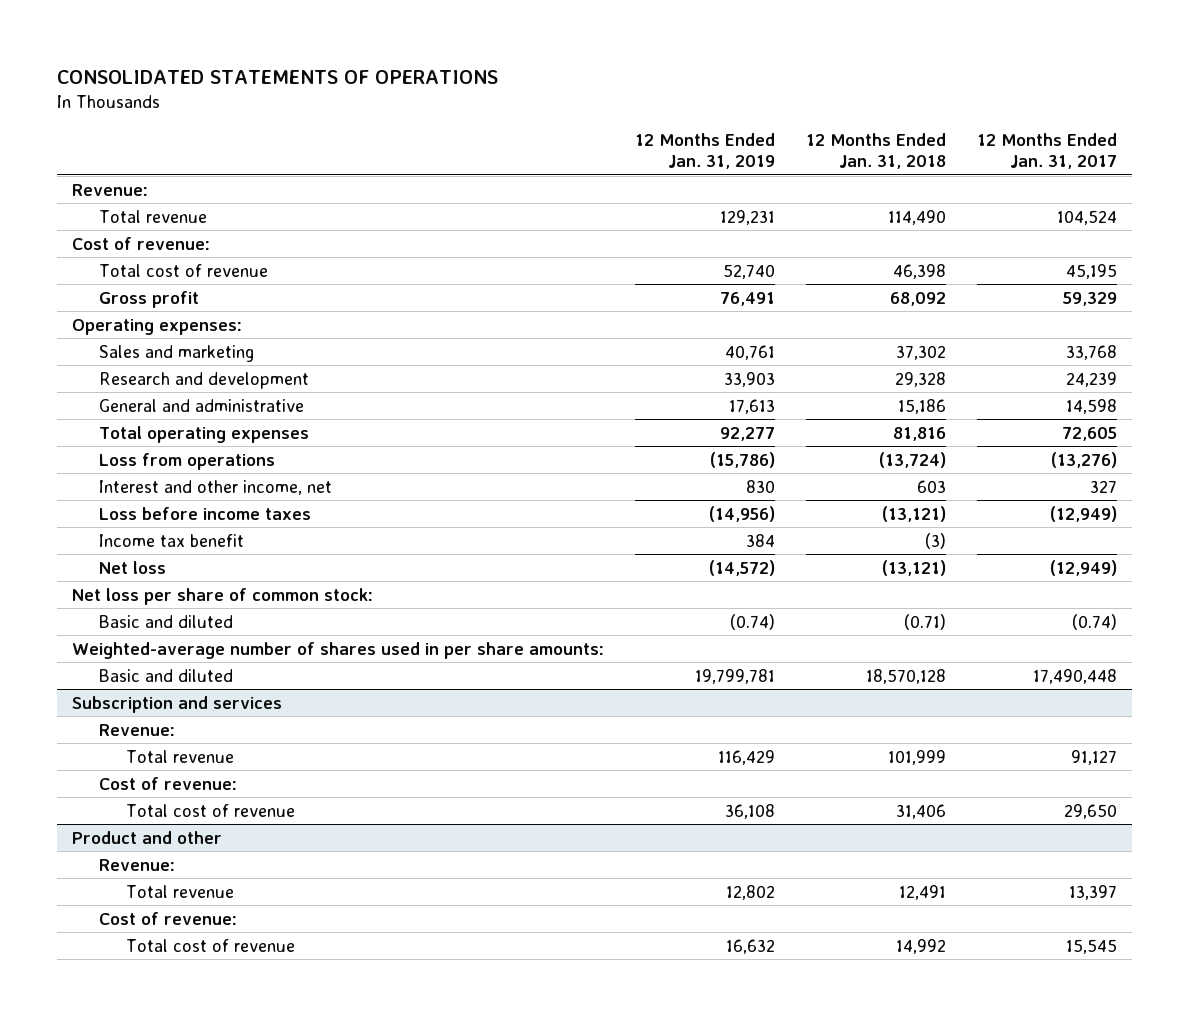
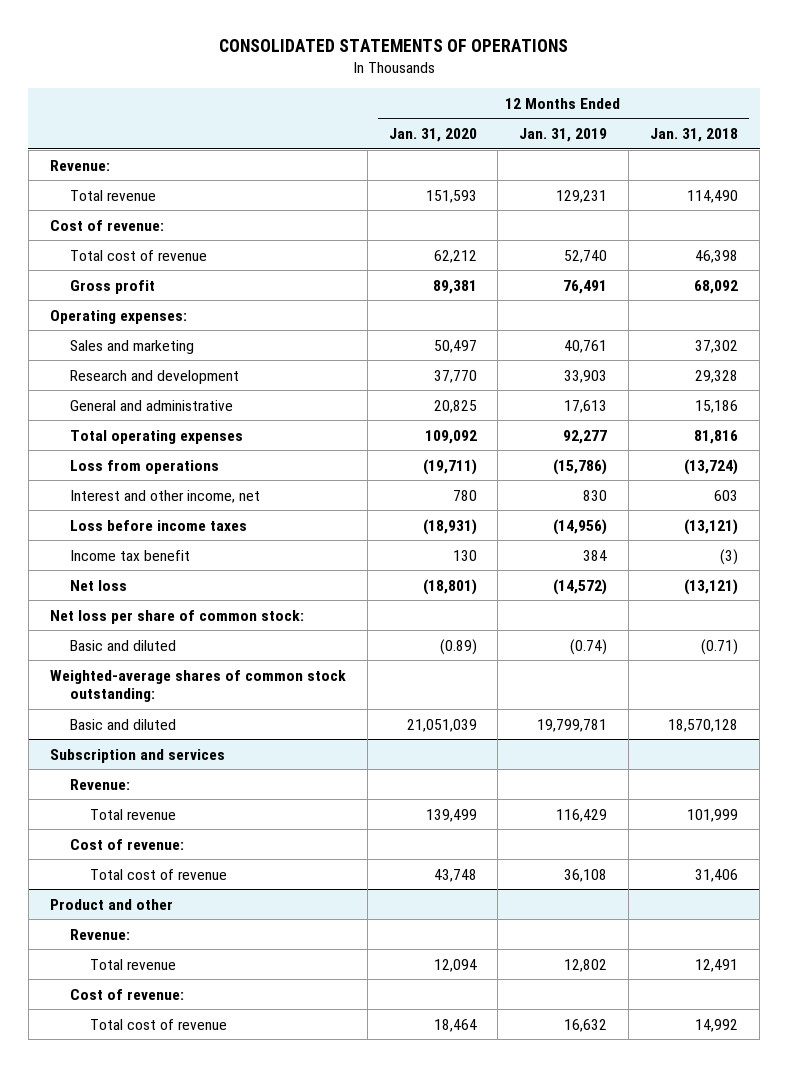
[976,132,1117,169] 12 Months Ended Jan. 31, 2017 -> none
none -> [388,128,477,143] Jan. 31, 2020
[72,641,605,659] Weighted-average number of shares used in per share amounts: -> [49,669,346,702] Weighted-average shares of common stock outstanding:

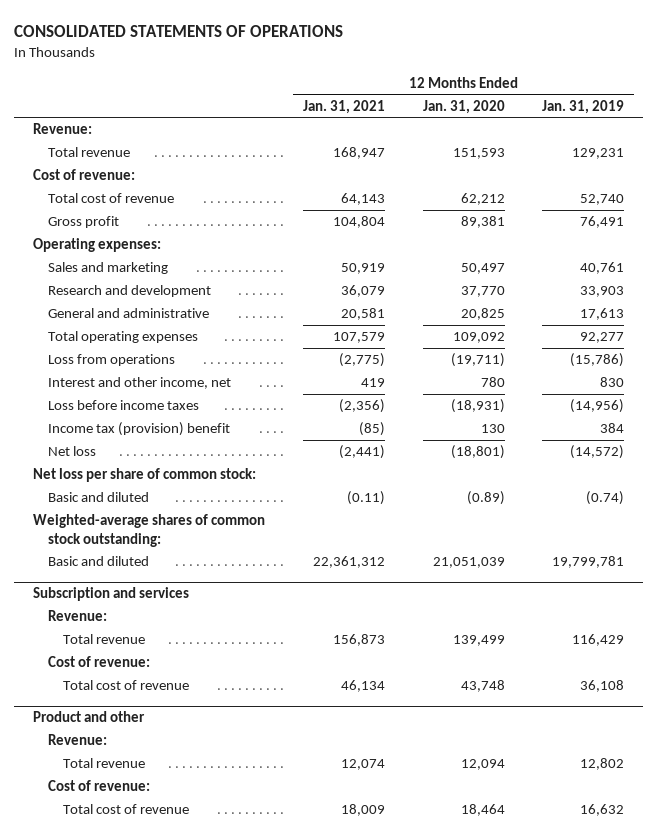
[650,128,739,143] Jan. 31, 2018 -> none
none -> [302,99,385,114] Jan. 31, 2021
[69,549,190,561] Income tax benefit -> [48,422,231,437] Income tax (provision) benefit

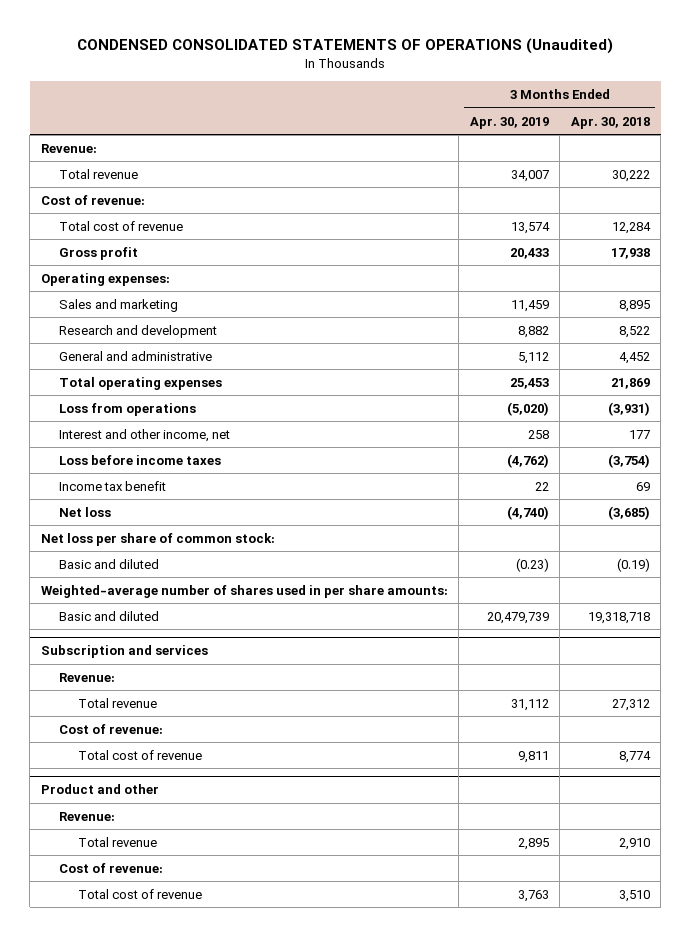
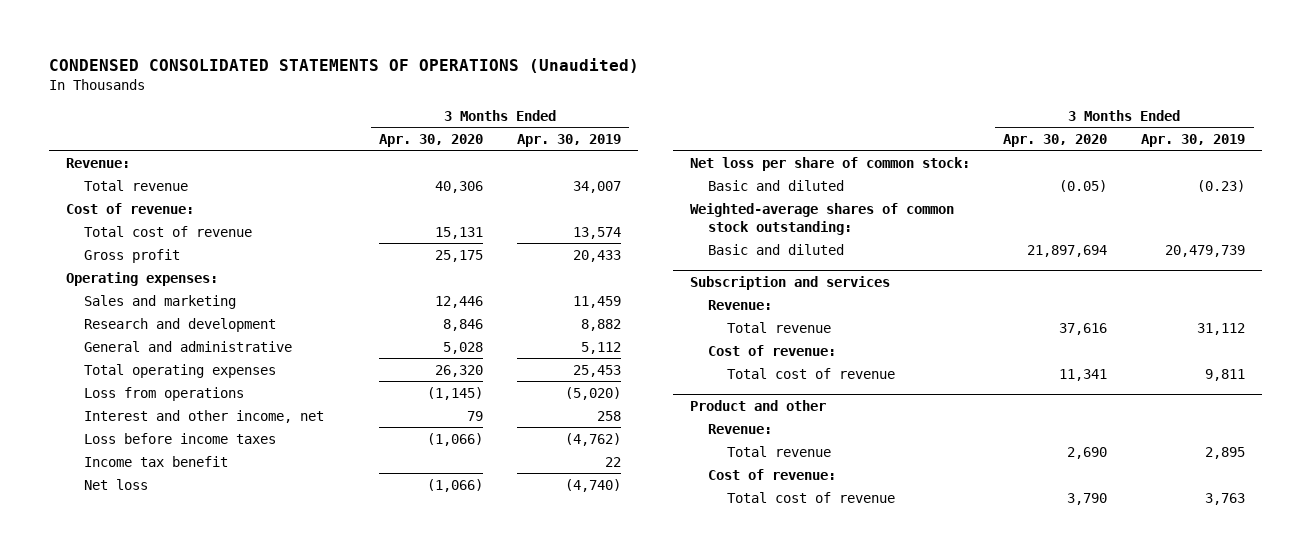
[570,116,650,129] Apr. 30, 2018 -> none
none -> [379,133,484,147] Apr. 30, 2020
[40,584,448,598] Weighted-average number of shares used in per share amounts: -> [689,202,954,235] Weighted-average shares of common stock outstanding:

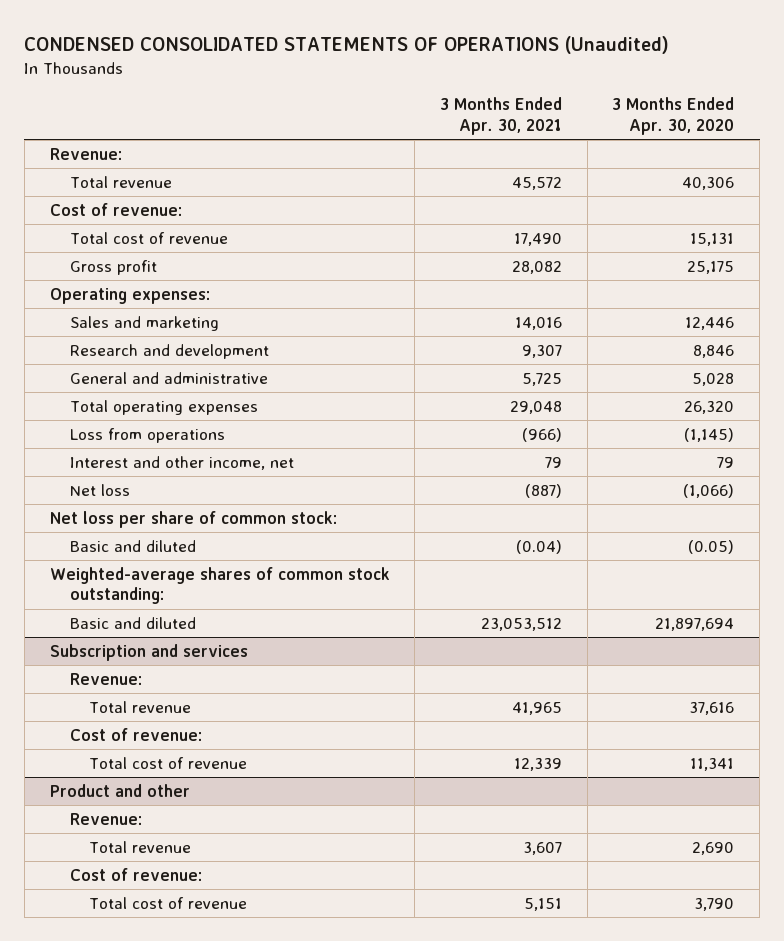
[517,133,622,147] Apr. 30, 2019 -> none
none -> [440,97,563,135] 3 Months Ended Apr. 30, 2021
[84,432,277,444] Loss before income taxes -> none
[84,455,229,467] Income tax benefit -> none

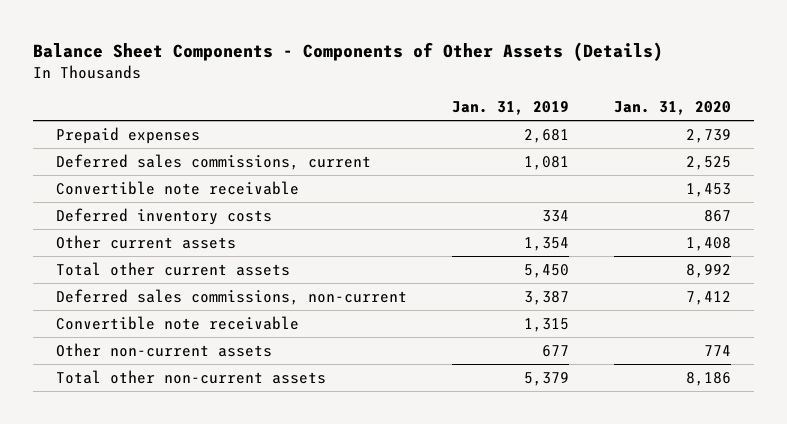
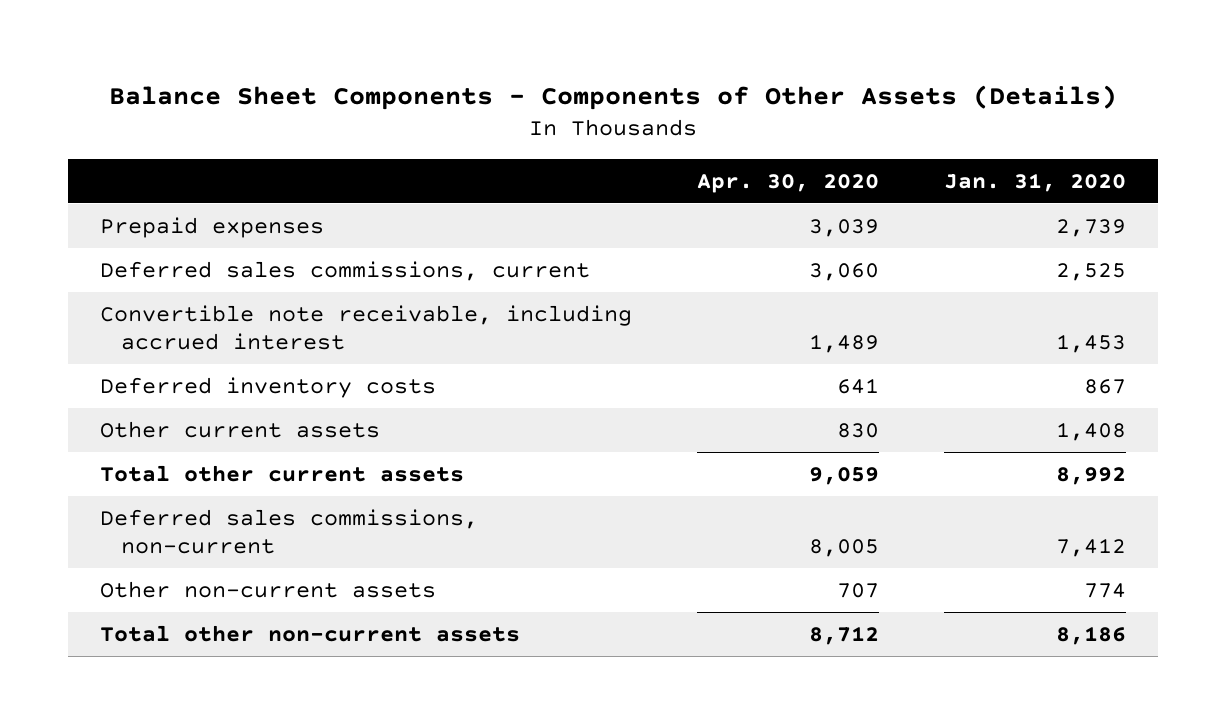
[452,101,570,116] Jan. 31, 2019 -> none
none -> [697,173,880,193] Apr. 30, 2020
[55,181,299,196] Convertible note receivable -> [100,304,633,351] Convertible note receivable, including accrued interest
[55,316,299,331] Convertible note receivable -> none

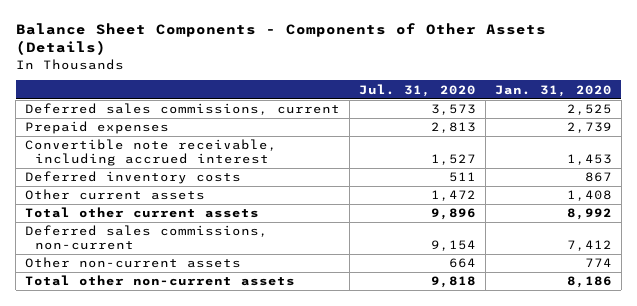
[697,173,880,193] Apr. 30, 2020 -> none
none -> [358,83,476,97] Jul. 31, 2020
[100,216,325,238] Prepaid expenses -> [25,121,170,135] Prepaid expenses

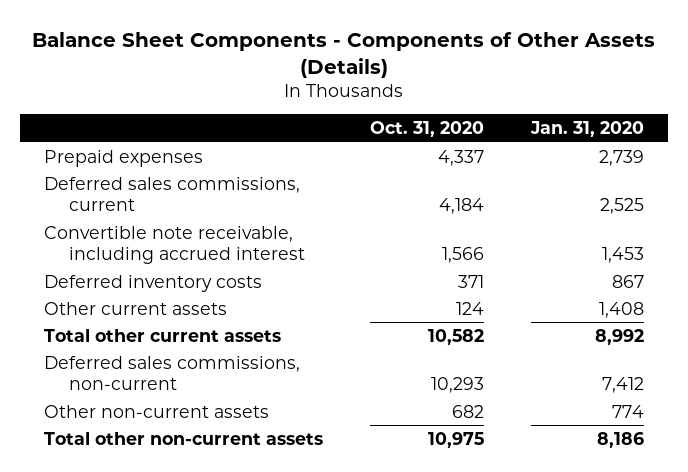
[358,83,476,97] Jul. 31, 2020 -> none
none -> [370,120,485,137] Oct. 31, 2020
[25,103,341,116] Deferred sales commissions, current -> [43,176,300,212] Deferred sales commissions, current

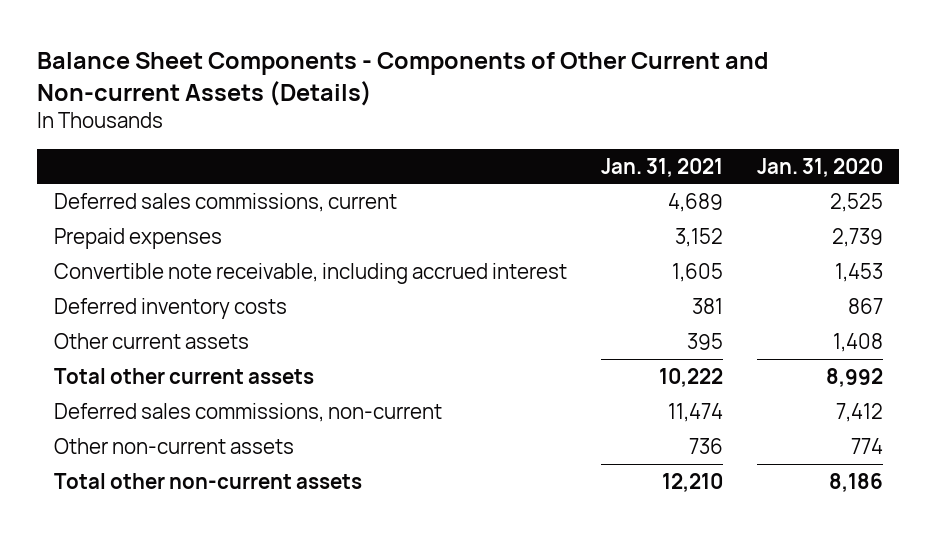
[32,31,656,78] Balance Sheet Components - Components of Other Assets (Details) -> [37,52,770,106] Balance Sheet Components - Components of Other Current and Non-current Assets (Details)
[370,120,485,137] Oct. 31, 2020 -> none
none -> [600,157,723,177] Jan. 31, 2021
[43,149,203,167] Prepaid expenses -> [54,227,223,249] Prepaid expenses

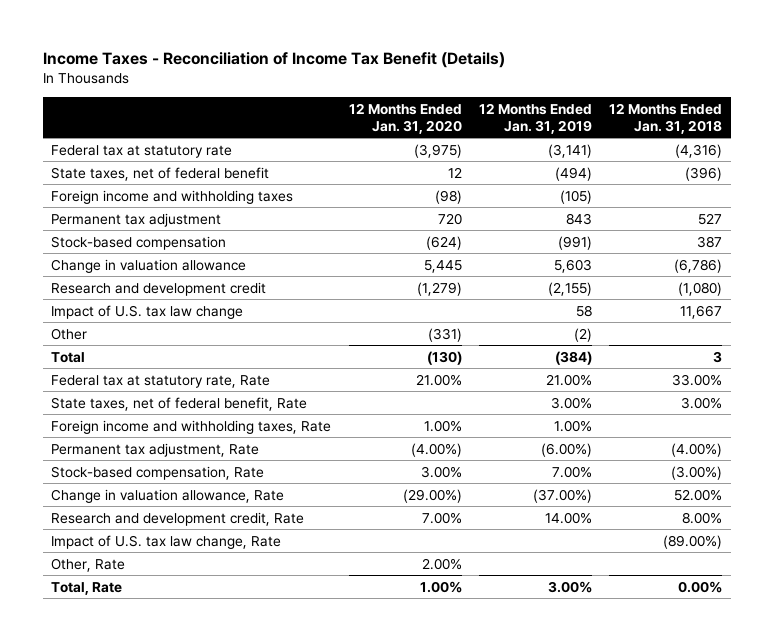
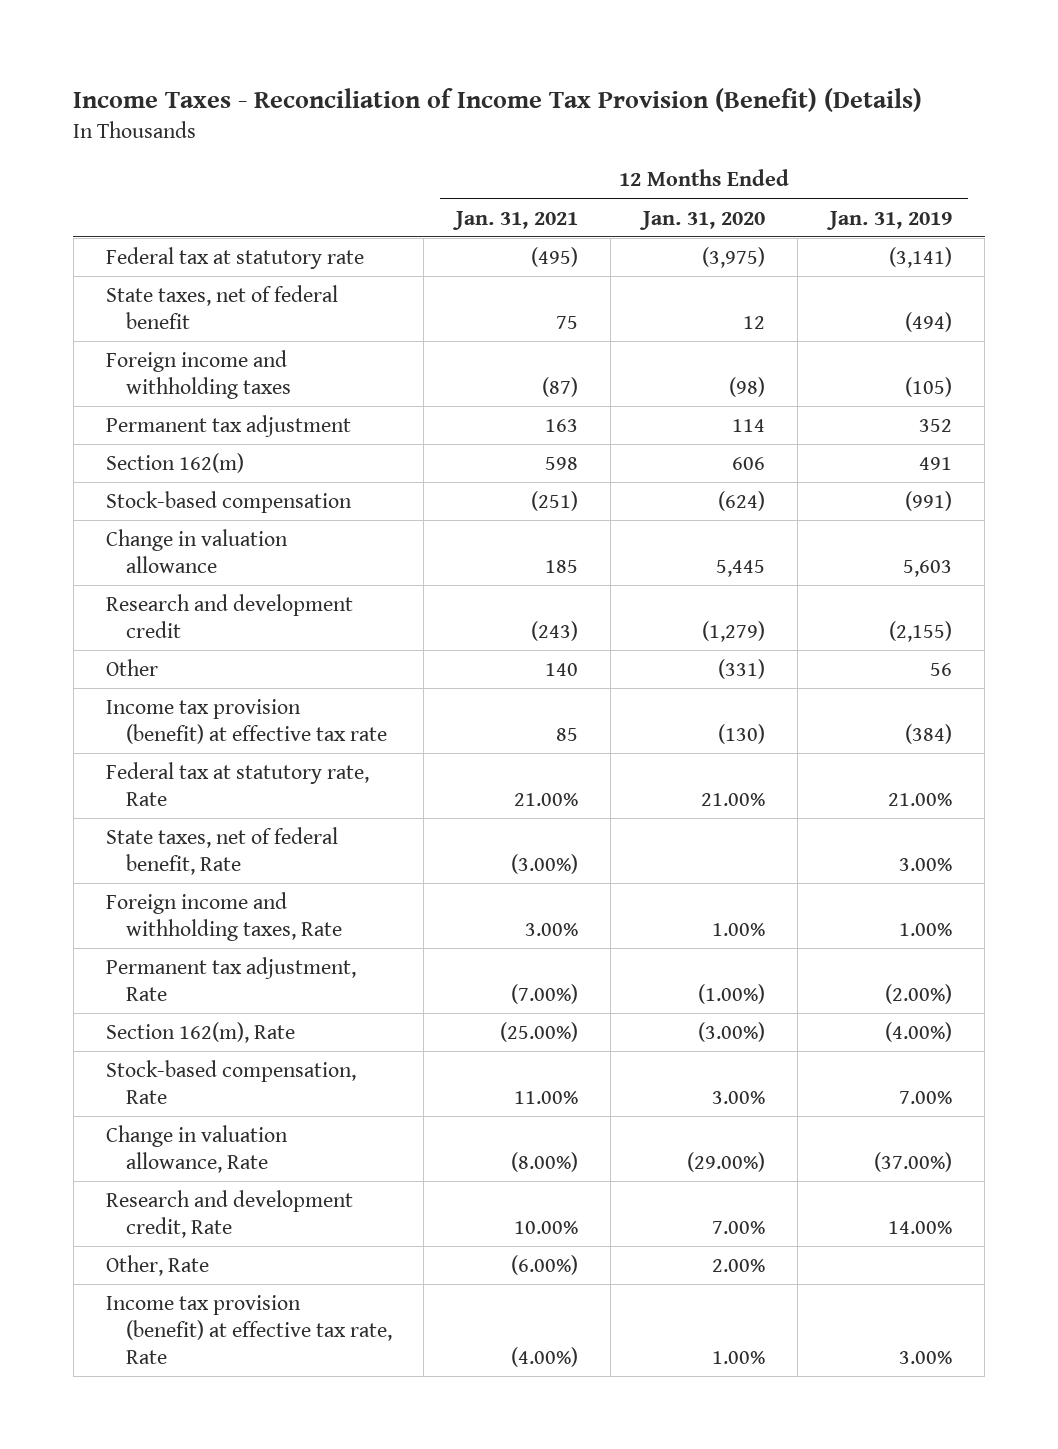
[42,52,505,69] Income Taxes - Reconciliation of Income Tax Benefit (Details) -> [73,87,923,112] Income Taxes - Reconciliation of Income Tax Provision (Benefit) (Details)
[609,102,723,134] 12 Months Ended Jan. 31, 2018 -> none
none -> [452,210,579,230] Jan. 31, 2021
[437,212,462,225] 720 -> [732,419,766,433] 114
[566,212,593,225] 843 -> [919,419,953,433] 352
none -> [105,453,244,474] Section 162(m)
[51,304,244,319] Impact of U.S. tax law change -> none
[574,327,593,342] (2) -> [930,663,953,677] 56
[51,351,86,363] Total -> [105,699,387,744] Income tax provision (benefit) at effective tax rate
[410,442,462,457] (4.00%) -> [698,983,766,1004] (1.00%)
[541,442,593,457] (6.00%) -> [885,983,953,1004] (2.00%)
none -> [105,1022,295,1044] Section 162(m), Rate
[51,534,282,549] Impact of U.S. tax law change, Rate -> none
[51,581,123,595] Total, Rate -> [105,1295,392,1364] Income tax provision (benefit) at effective tax rate, Rate

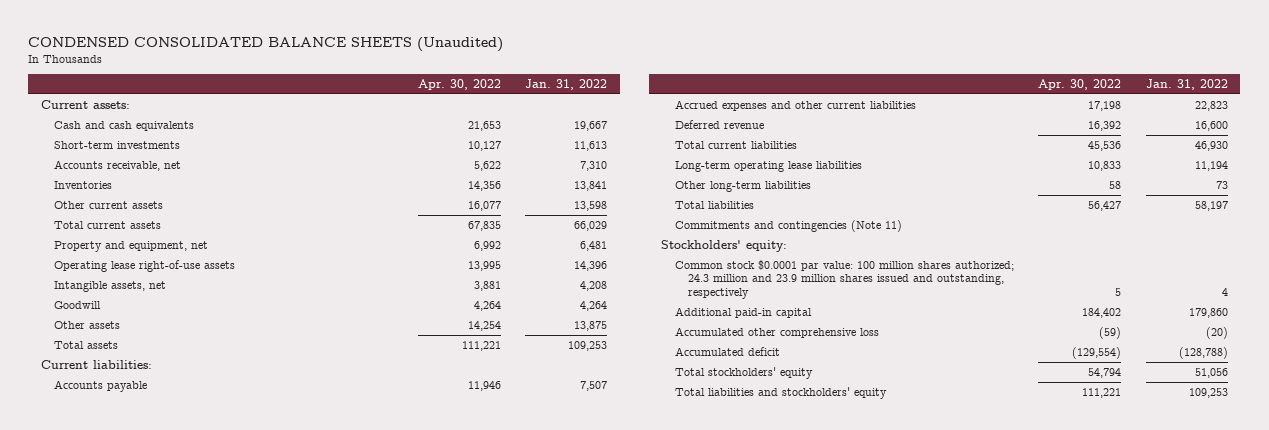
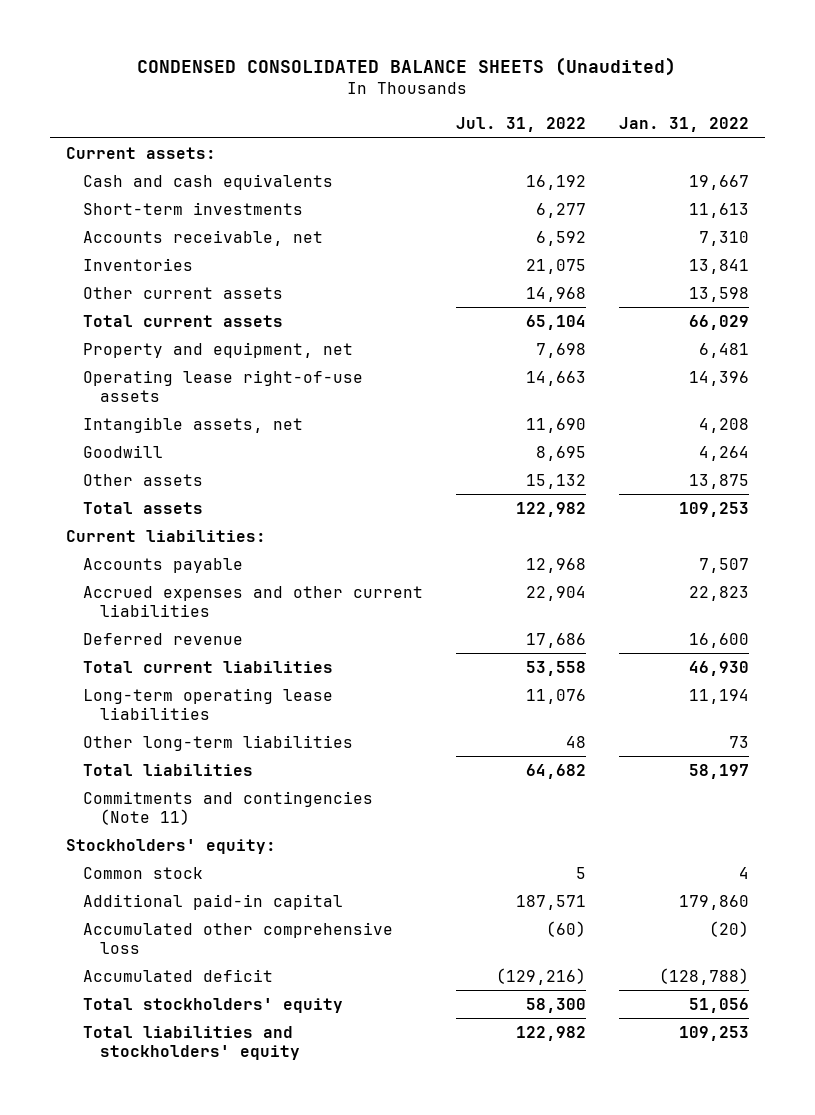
[417,79,501,91] Apr. 30, 2022 -> none
none -> [455,117,586,133] Jul. 31, 2022
[674,259,1014,299] Common stock $0.0001 par value: 100 million shares authorized; 24.3 million and 23.9 million shares issued and outstanding, respectively -> [83,866,204,879] Common stock

